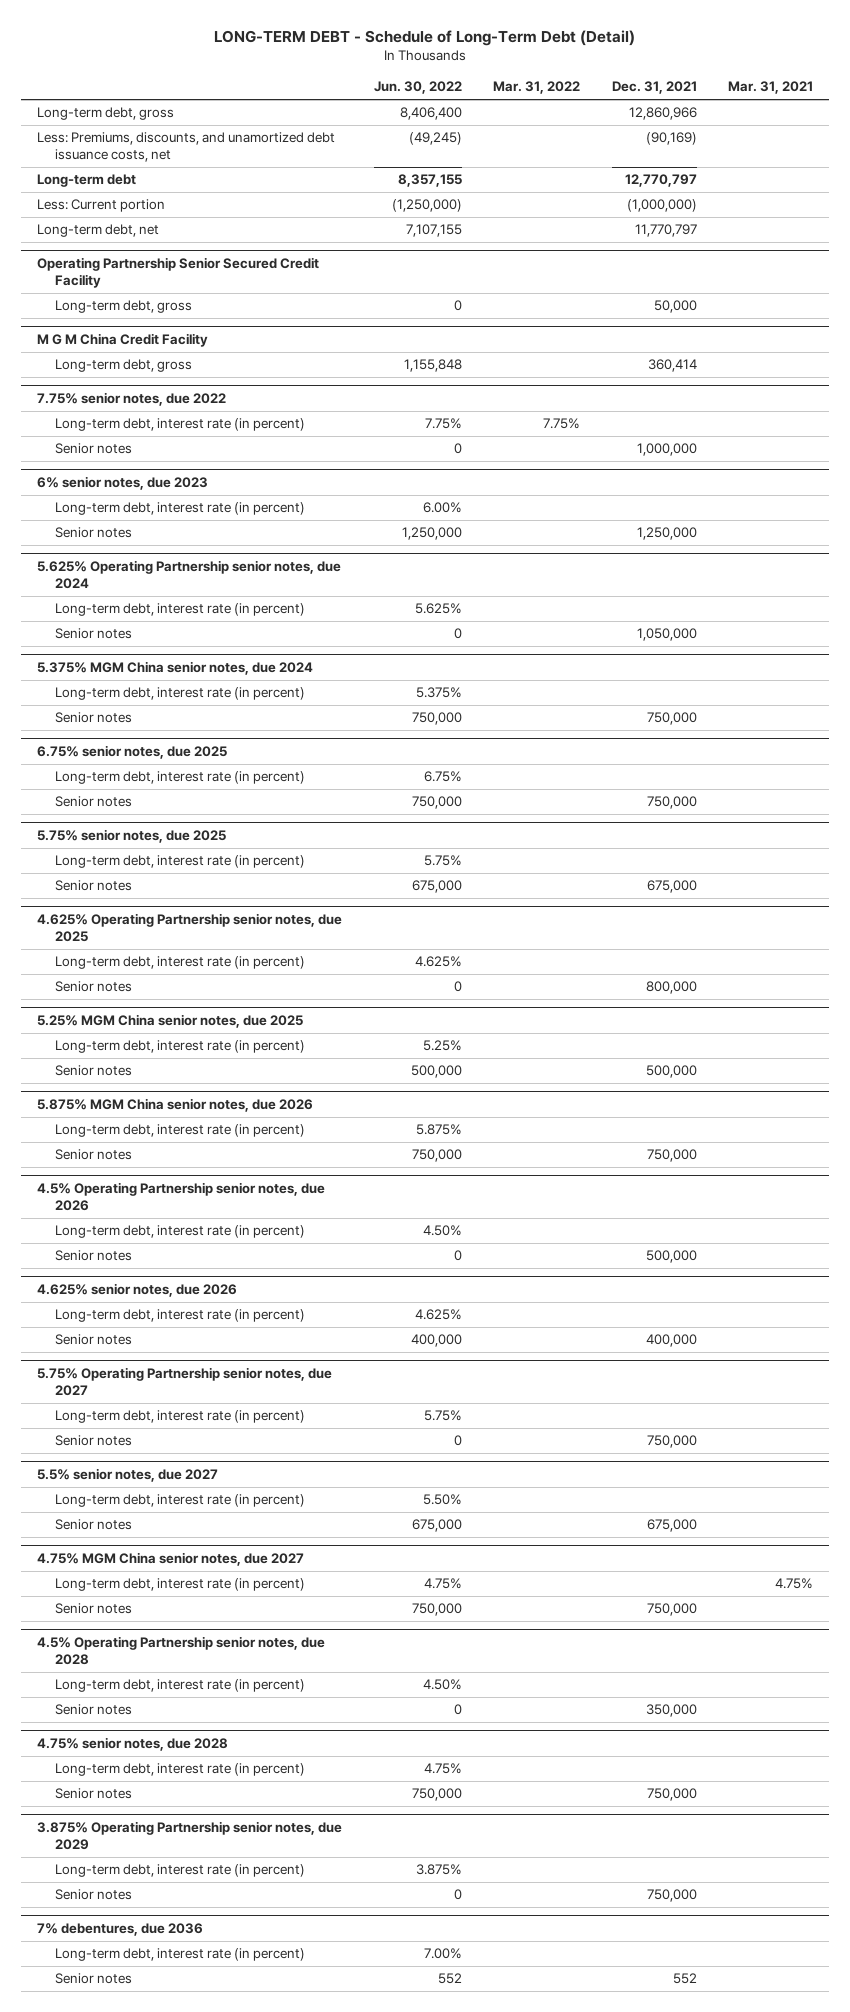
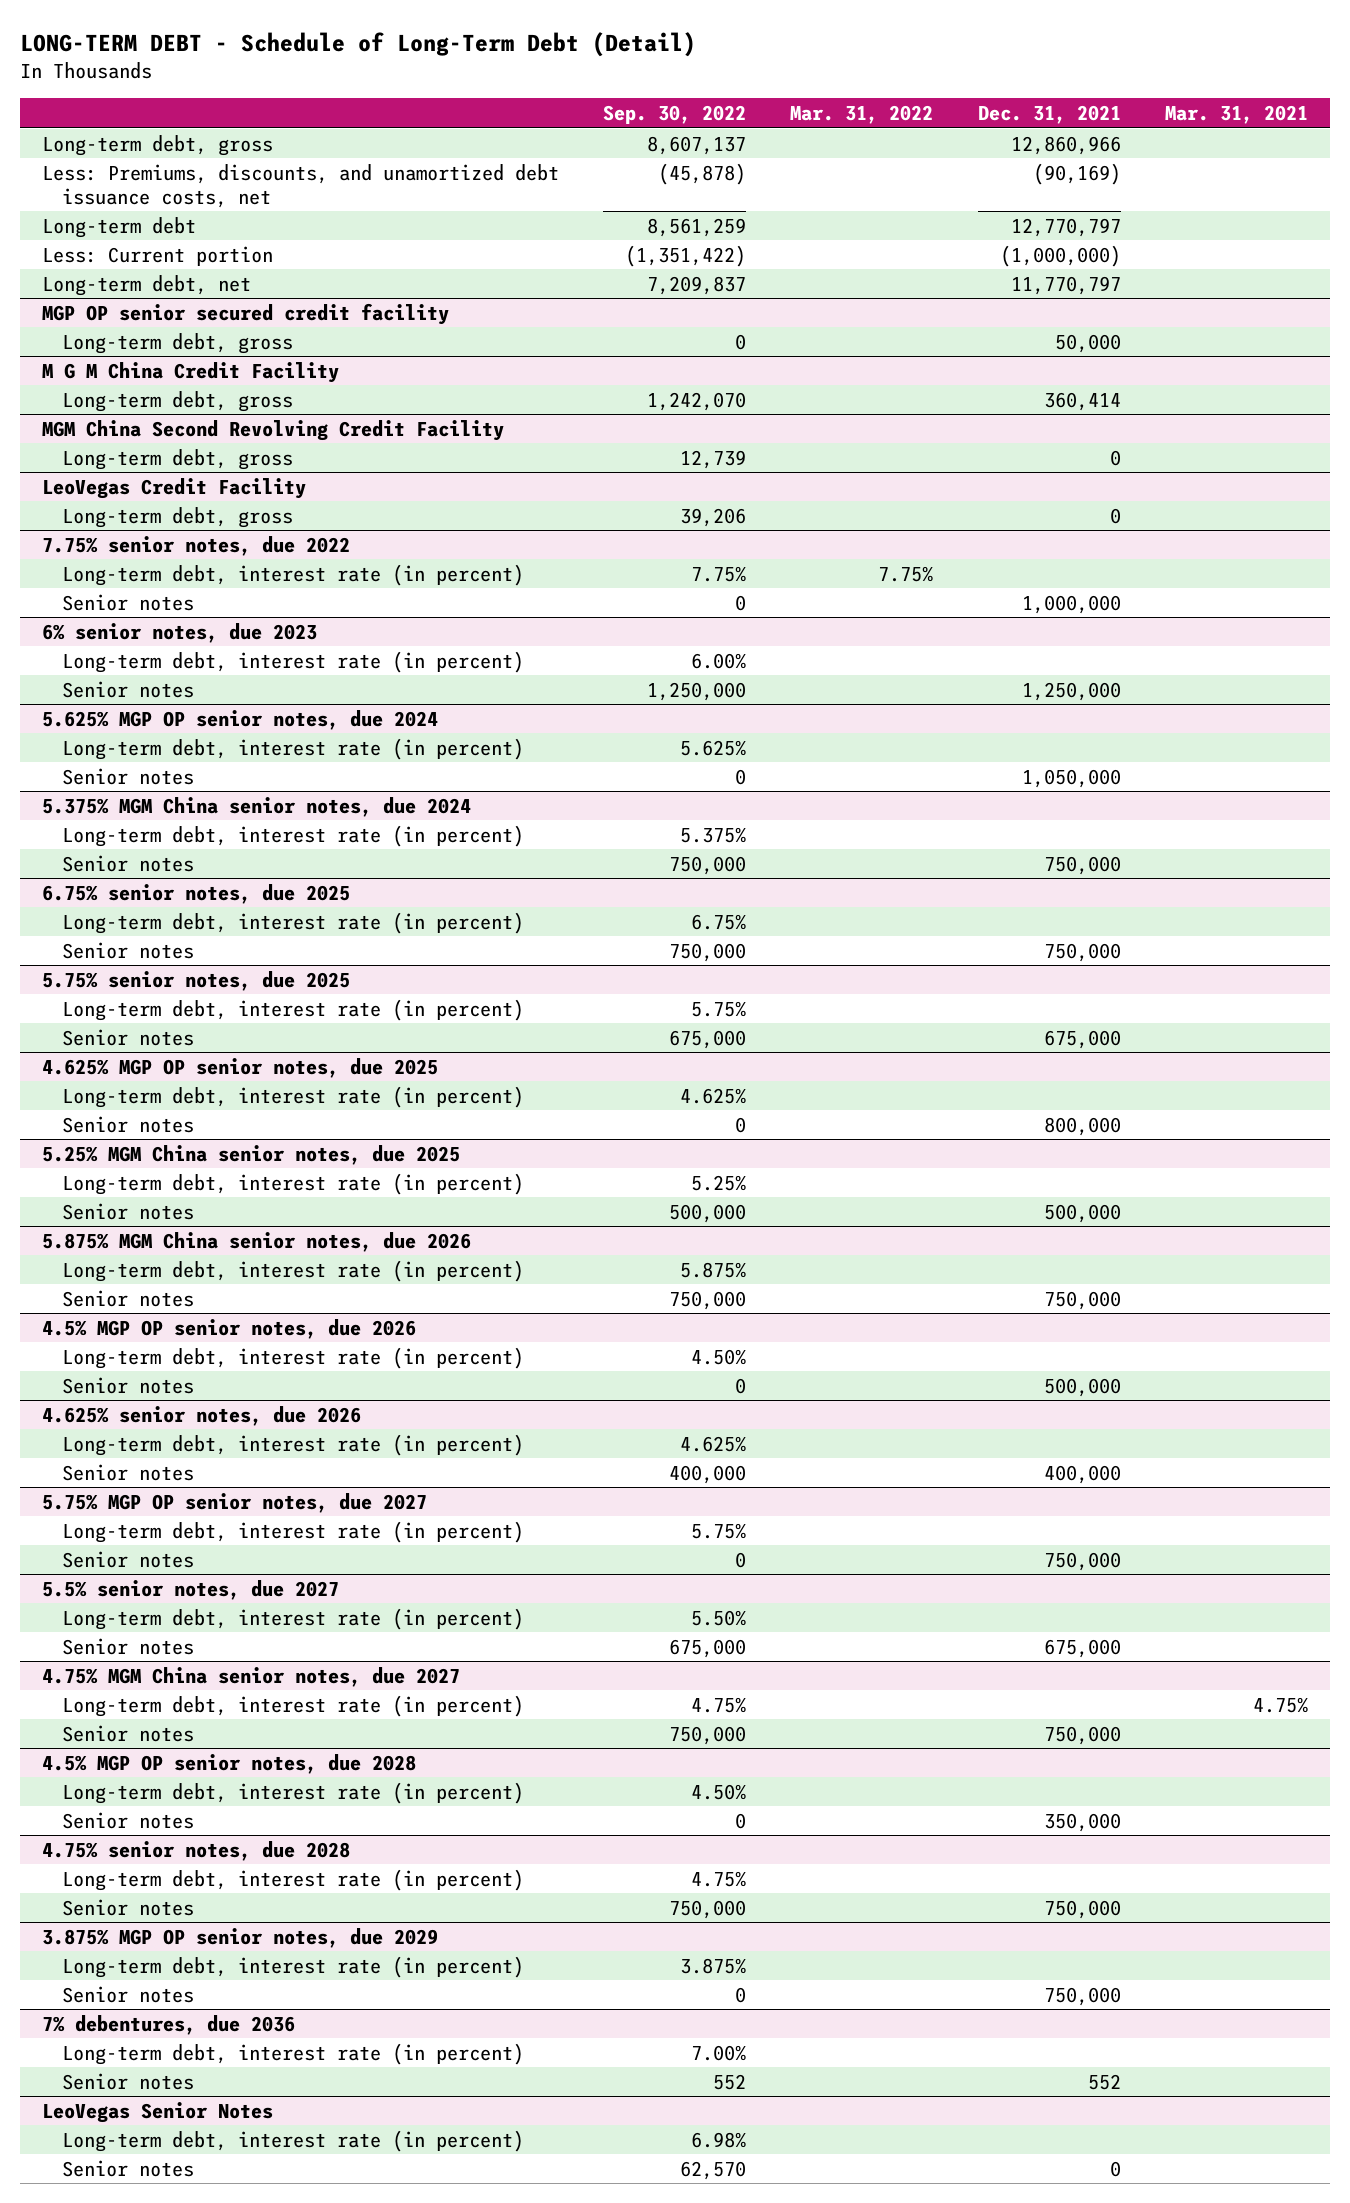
[373,81,462,95] Jun. 30, 2022 -> none
none -> [603,105,747,125] Sep. 30, 2022
[36,256,319,288] Operating Partnership Senior Secured Credit Facility -> [41,302,449,325] MGP OP senior secured credit facility
none -> [41,419,504,441] MGM China Second Revolving Credit Facility
none -> [61,448,293,470] Long-term debt, gross
none -> [41,477,306,499] LeoVegas Credit Facility
none -> [61,506,293,528] Long-term debt, gross
[36,559,341,589] 5.625% Operating Partnership senior notes, due 2024 -> [41,709,438,730] 5.625% MGP OP senior notes, due 2024
[36,912,342,942] 4.625% Operating Partnership senior notes, due 2025 -> [41,1057,438,1078] 4.625% MGP OP senior notes, due 2025
[36,1181,325,1211] 4.5% Operating Partnership senior notes, due 2026 -> [41,1318,416,1339] 4.5% MGP OP senior notes, due 2026
[36,1366,332,1396] 5.75% Operating Partnership senior notes, due 2027 -> [41,1492,427,1513] 5.75% MGP OP senior notes, due 2027
[36,1635,325,1665] 4.5% Operating Partnership senior notes, due 2028 -> [41,1753,416,1774] 4.5% MGP OP senior notes, due 2028
[36,1820,342,1850] 3.875% Operating Partnership senior notes, due 2029 -> [41,1927,438,1948] 3.875% MGP OP senior notes, due 2029
none -> [41,2101,273,2123] LeoVegas Senior Notes
none -> [61,2129,524,2152] Long-term debt, interest rate (in percent)
none -> [61,2159,194,2177] Senior notes

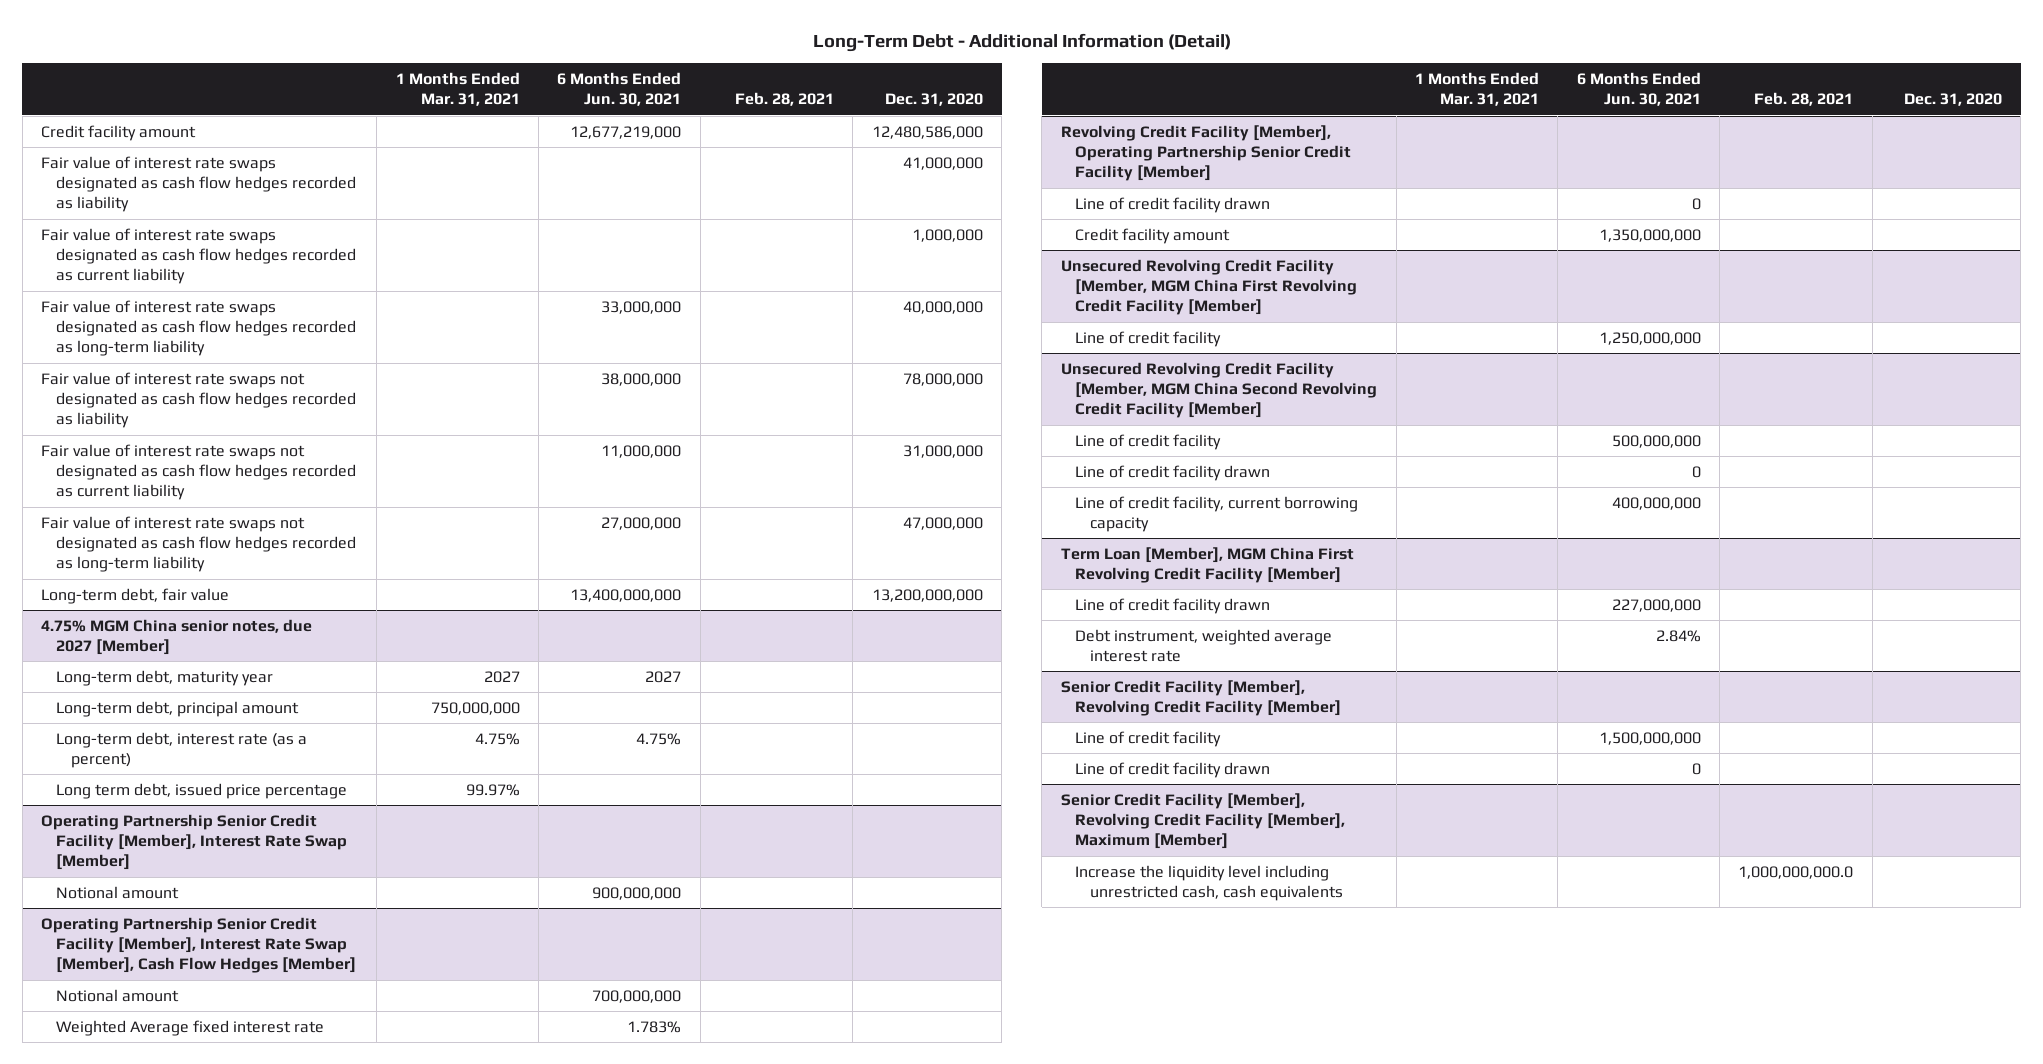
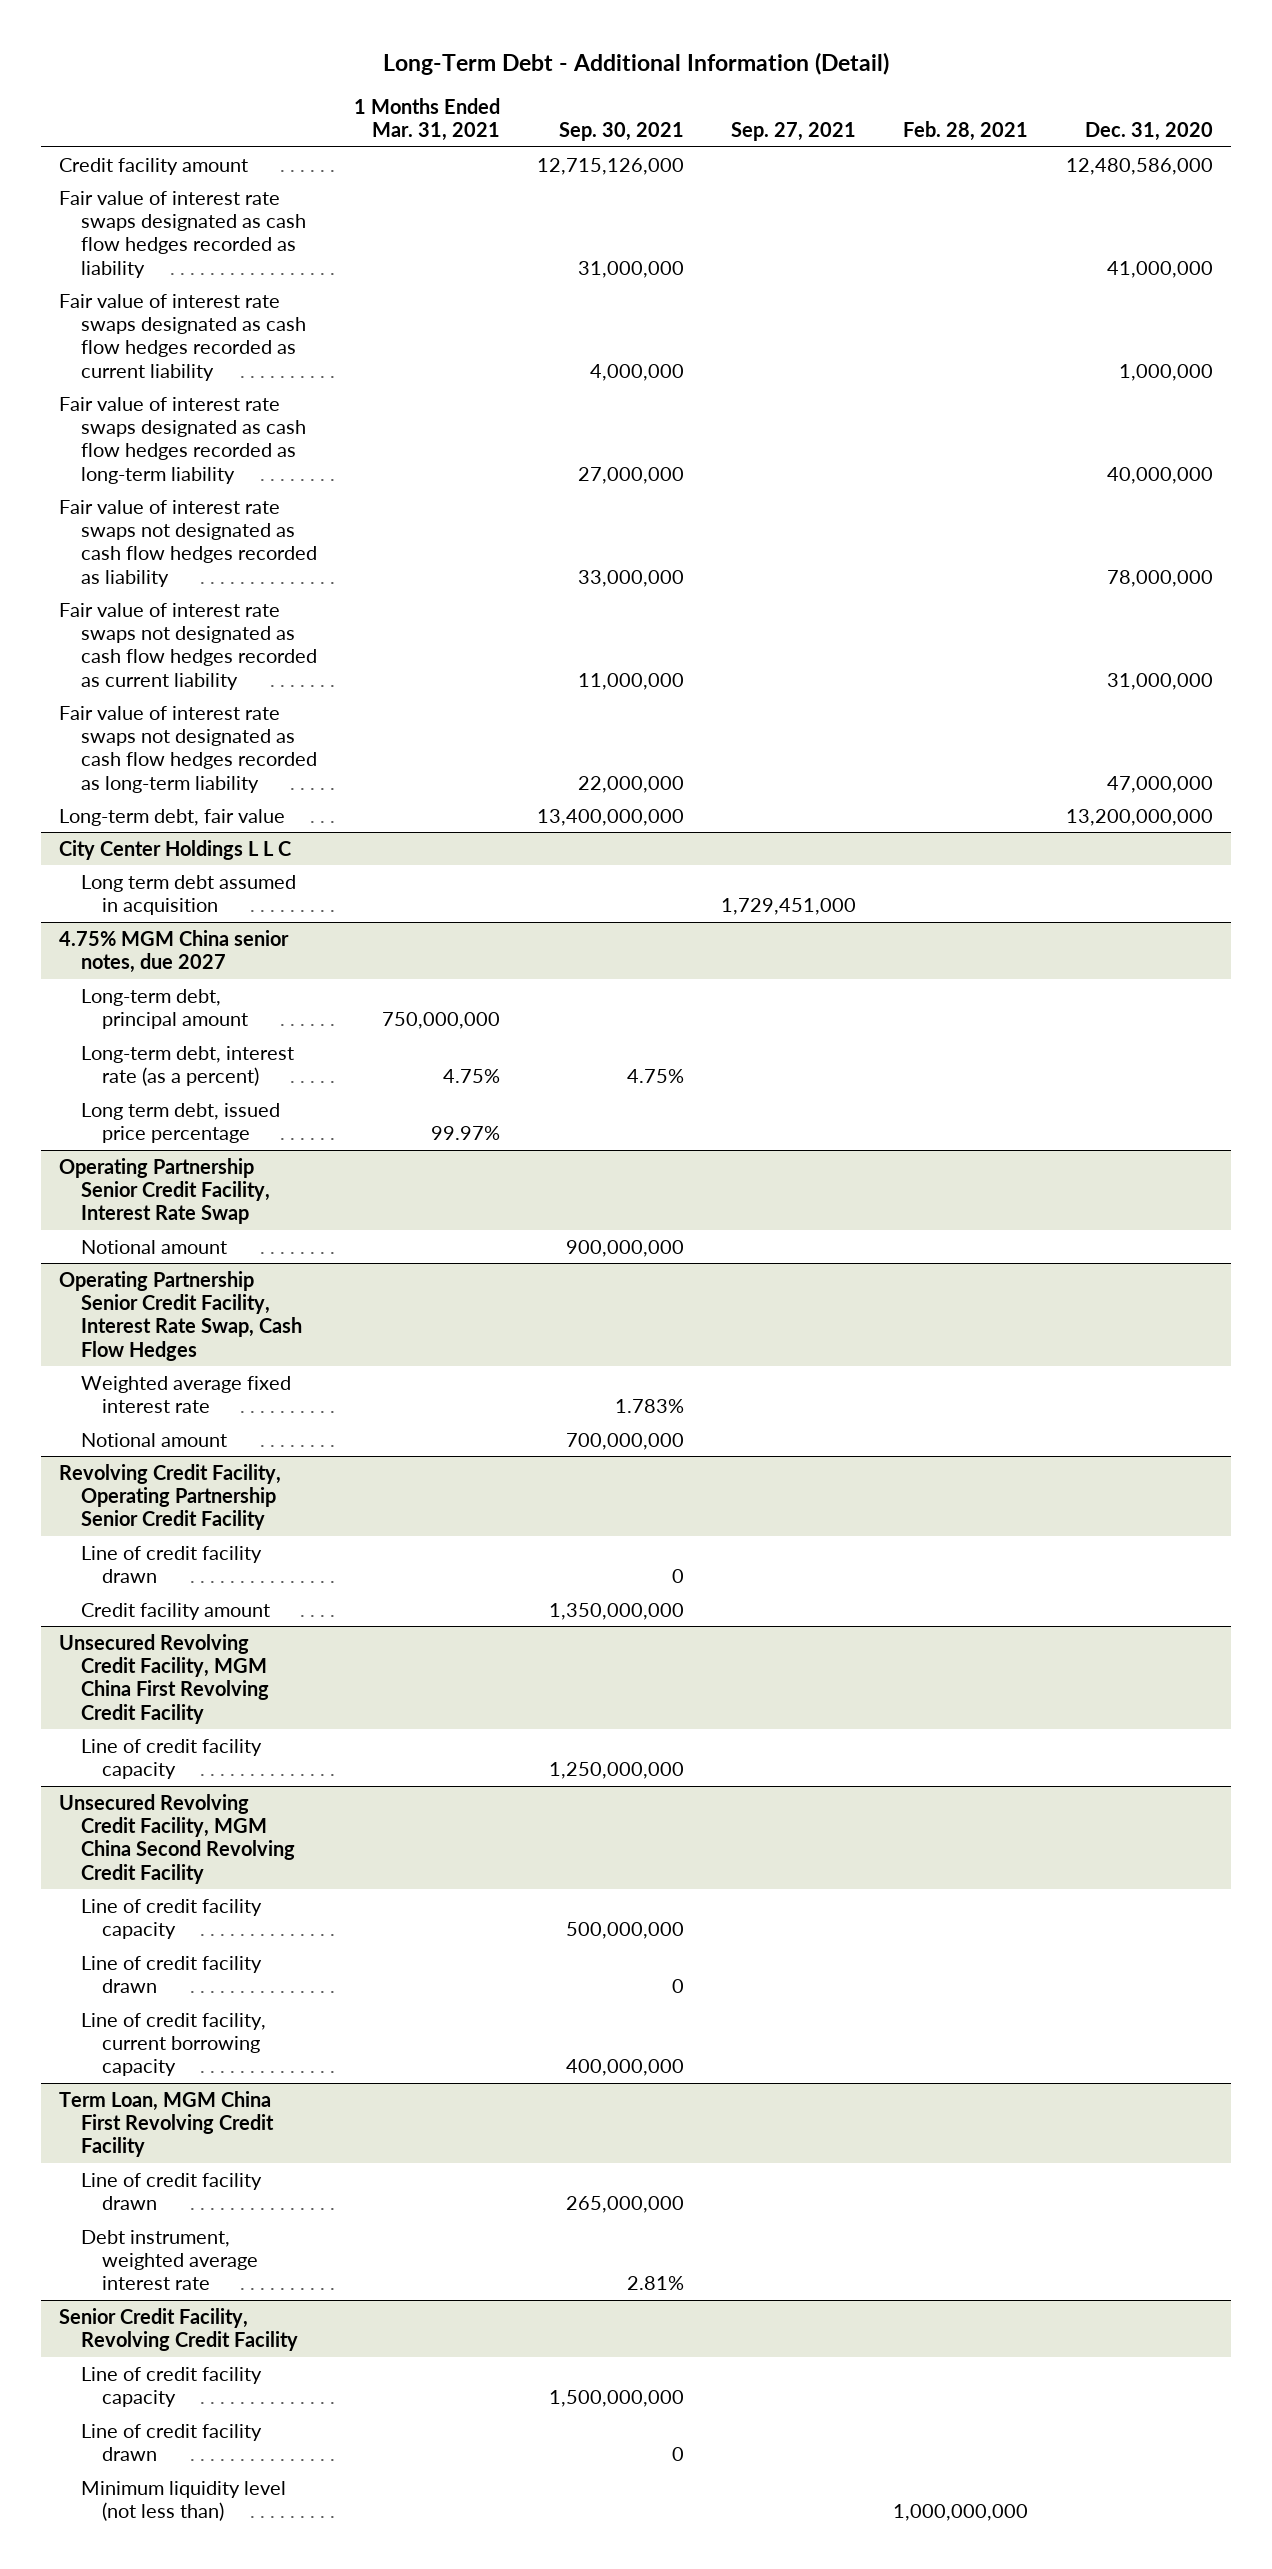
[557,72,682,107] 6 Months Ended Jun. 30, 2021 -> none
none -> [558,122,684,142] Sep. 30, 2021
none -> [731,122,857,142] Sep. 27, 2021
[56,669,274,686] Long-term debt, maturity year -> none
none -> [59,839,292,860] City Center Holdings L L C
none -> [80,874,296,915] Long term debt assumed in acquisition
[41,618,313,656] 4.75% MGM China senior notes, due 2027 [Member] -> [59,929,290,973] 4.75% MGM China senior notes, due 2027
[41,813,348,871] Operating Partnership Senior Credit Facility [Member], Interest Rate Swap [Member] -> [59,1157,270,1225] Operating Partnership Senior Credit Facility, Interest Rate Swap
[41,916,357,974] Operating Partnership Senior Credit Facility [Member], Interest Rate Swap [Member], Cash Flow Hedges [Member] -> [59,1270,302,1361] Operating Partnership Senior Credit Facility, Interest Rate Swap, Cash Flow Hedges
none -> [80,1375,291,1413] Weighted average fixed interest rate
[56,1019,325,1036] Weighted Average fixed interest rate -> none
[1060,124,1352,182] Revolving Credit Facility [Member], Operating Partnership Senior Credit Facility [Member] -> [59,1463,282,1531] Revolving Credit Facility, Operating Partnership Senior Credit Facility
[1060,258,1358,316] Unsecured Revolving Credit Facility [Member, MGM China First Revolving Credit Facility [Member] -> [59,1633,269,1724] Unsecured Revolving Credit Facility, MGM China First Revolving Credit Facility
[1075,330,1222,347] Line of credit facility -> [80,1738,262,1779] Line of credit facility capacity
[1060,361,1378,419] Unsecured Revolving Credit Facility [Member, MGM China Second Revolving Credit Facility [Member] -> [59,1793,295,1884] Unsecured Revolving Credit Facility, MGM China Second Revolving Credit Facility
[1075,433,1222,450] Line of credit facility -> [80,1898,262,1939] Line of credit facility capacity
[1060,546,1354,584] Term Loan [Member], MGM China First Revolving Credit Facility [Member] -> [59,2090,274,2158] Term Loan, MGM China First Revolving Credit Facility
[1060,679,1342,717] Senior Credit Facility [Member], Revolving Credit Facility [Member] -> [59,2307,298,2351] Senior Credit Facility, Revolving Credit Facility
[1075,730,1222,747] Line of credit facility -> [80,2366,262,2407] Line of credit facility capacity
[1060,792,1346,850] Senior Credit Facility [Member], Revolving Credit Facility [Member], Maximum [Member] -> none
[1075,864,1344,902] Increase the liquidity level including unrestricted cash, cash equivalents -> none
none -> [80,2480,286,2521] Minimum liquidity level (not less than)

